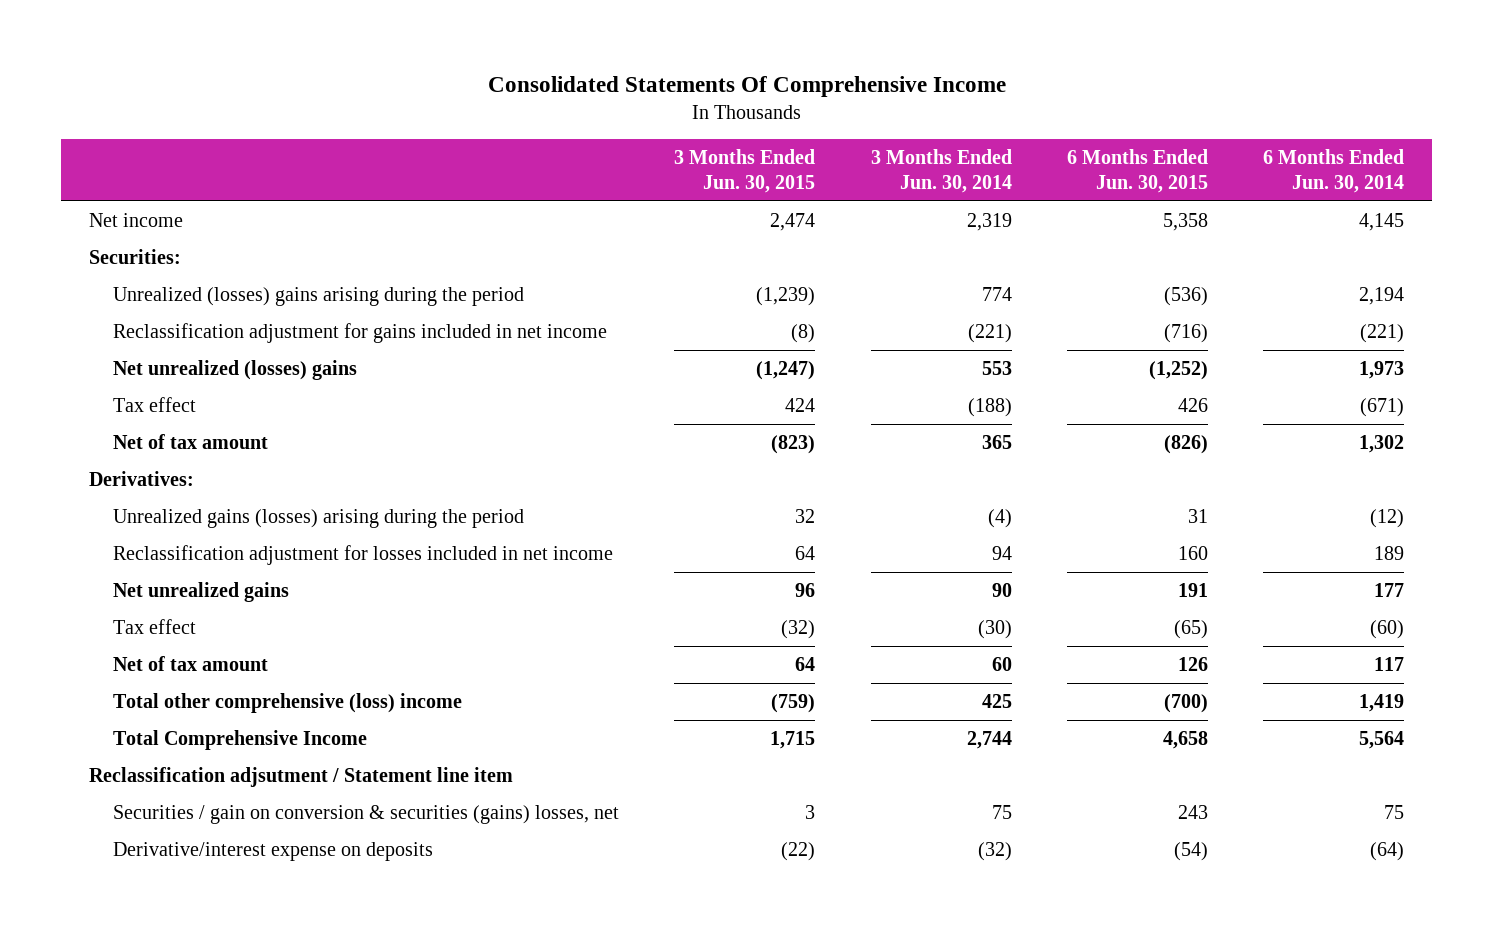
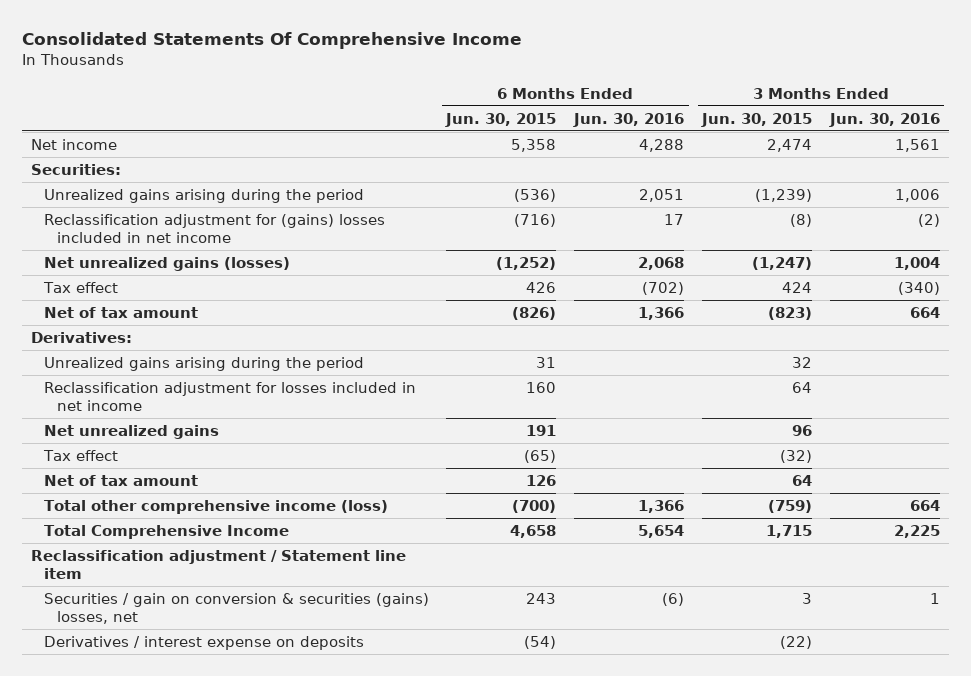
[870,148,1012,193] 3 Months Ended Jun. 30, 2014 -> none
[1263,148,1405,193] 6 Months Ended Jun. 30, 2014 -> none
none -> [573,112,685,127] Jun. 30, 2016
none -> [828,112,940,127] Jun. 30, 2016
[112,287,524,307] Unrealized (losses) gains arising during the period -> [43,189,364,204] Unrealized gains arising during the period
[112,323,607,344] Reclassification adjustment for gains included in net income -> [43,214,385,244] Reclassification adjustment for (gains) losses included in net income
[112,360,357,381] Net unrealized (losses) gains -> [43,257,290,272] Net unrealized gains (losses)
[112,509,524,529] Unrealized gains (losses) arising during the period -> [43,357,364,372] Unrealized gains arising during the period
[112,693,462,714] Total other comprehensive (loss) income -> [43,500,388,515] Total other comprehensive income (loss)
[88,767,513,788] Reclassification adjsutment / Statement line item -> [30,550,406,580] Reclassification adjustment / Statement line item
[112,842,433,862] Derivative/interest expense on deposits -> [43,636,364,651] Derivatives / interest expense on deposits

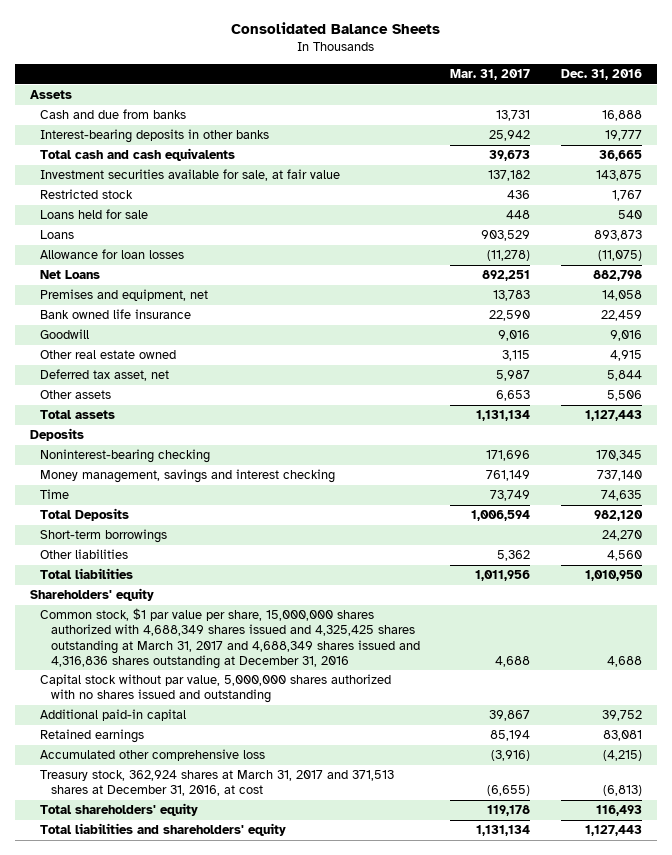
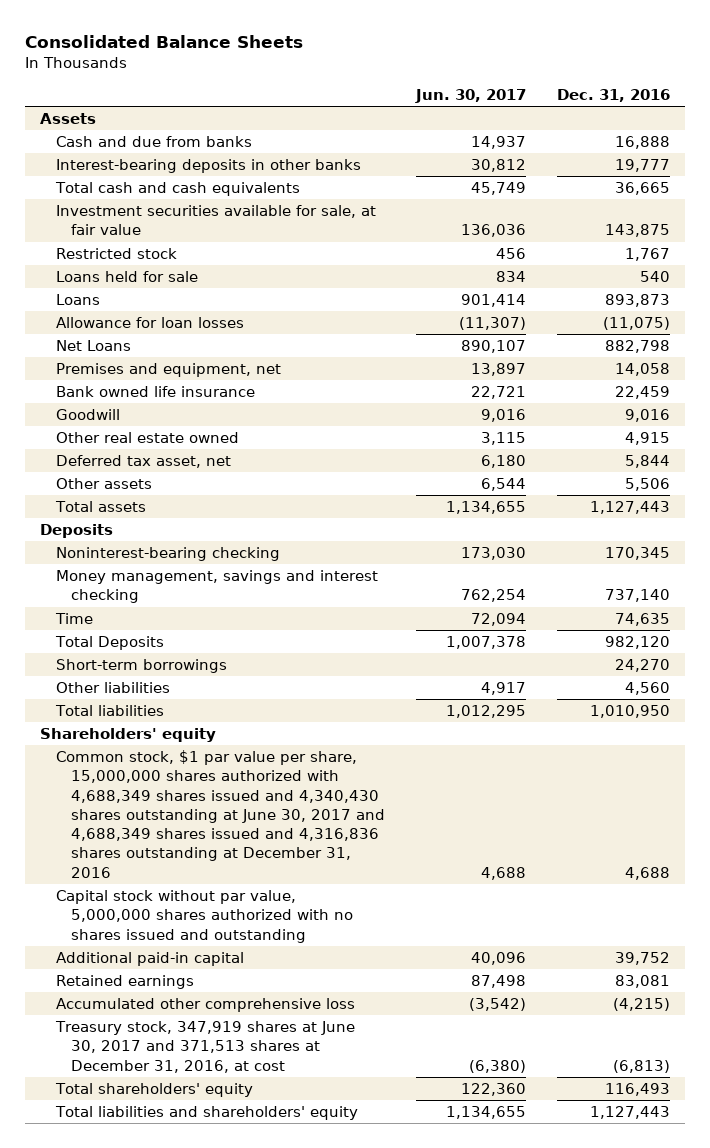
[450,69,531,81] Mar. 31, 2017 -> none
none -> [415,89,527,104] Jun. 30, 2017
[40,608,420,669] Common stock, $1 par value per share, 15,000,000 shares authorized with 4,688,349 shares issued and 4,325,425 shares outstanding at March 31, 2017 and 4,688,349 shares issued and 4,316,836 shares outstanding at December 31, 2016 -> [55,750,386,878] Common stock, $1 par value per share, 15,000,000 shares authorized with 4,688,349 shares issued and 4,340,430 shares outstanding at June 30, 2017 and 4,688,349 shares issued and 4,316,836 shares outstanding at December 31, 2016
[40,770,395,797] Treasury stock, 362,924 shares at March 31, 2017 and 371,513 shares at December 31, 2016, at cost -> [54,1021,355,1073] Treasury stock, 347,919 shares at June 30, 2017 and 371,513 shares at December 31, 2016, at cost

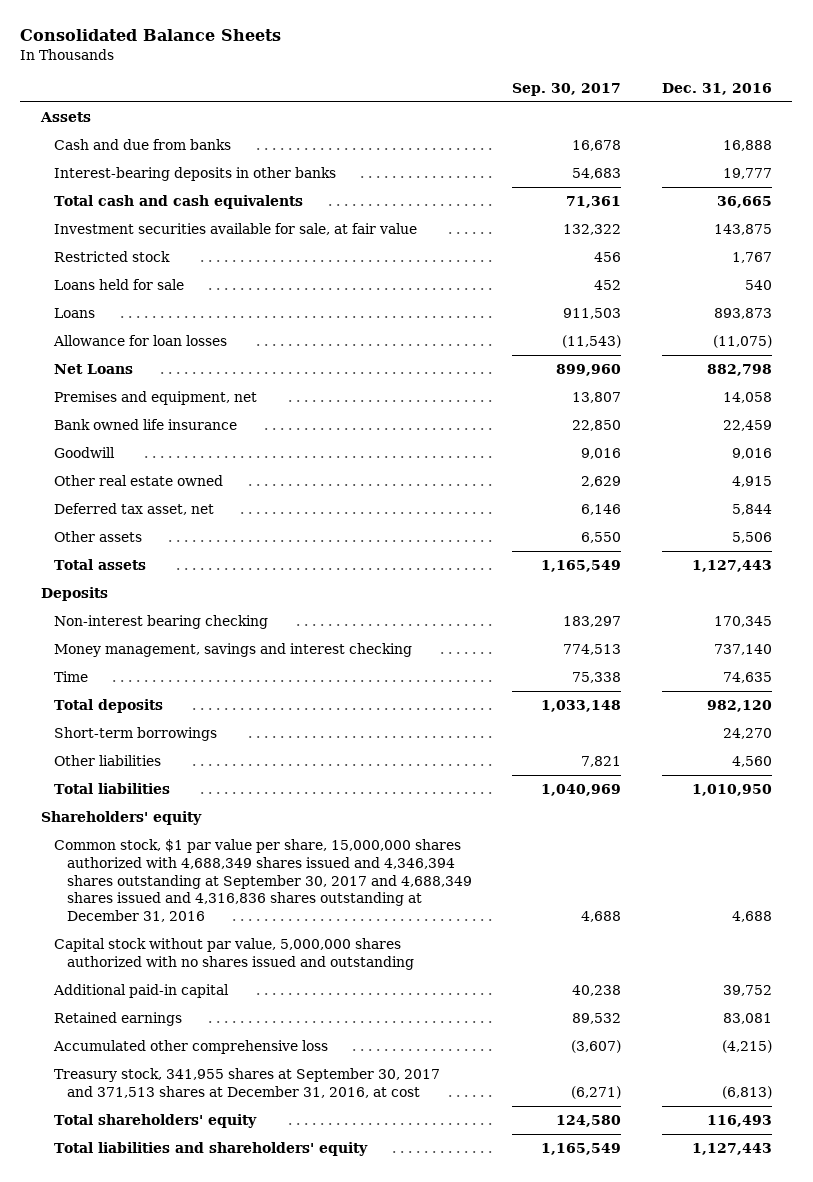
[415,89,527,104] Jun. 30, 2017 -> none
none -> [512,82,622,96] Sep. 30, 2017
[55,547,280,562] Noninterest-bearing checking -> [53,615,268,630] Non-interest bearing checking
[54,636,164,651] Total Deposits -> [53,699,163,714] Total deposits
[55,750,386,878] Common stock, $1 par value per share, 15,000,000 shares authorized with 4,688,349 shares issued and 4,340,430 shares outstanding at June 30, 2017 and 4,688,349 shares issued and 4,316,836 shares outstanding at December 31, 2016 -> [53,839,472,923] Common stock, $1 par value per share, 15,000,000 shares authorized with 4,688,349 shares issued and 4,346,394 shares outstanding at September 30, 2017 and 4,688,349 shares issued and 4,316,836 shares outstanding at December 31, 2016
[54,1021,355,1073] Treasury stock, 347,919 shares at June 30, 2017 and 371,513 shares at December 31, 2016, at cost -> [53,1068,440,1098] Treasury stock, 341,955 shares at September 30, 2017 and 371,513 shares at December 31, 2016, at cost

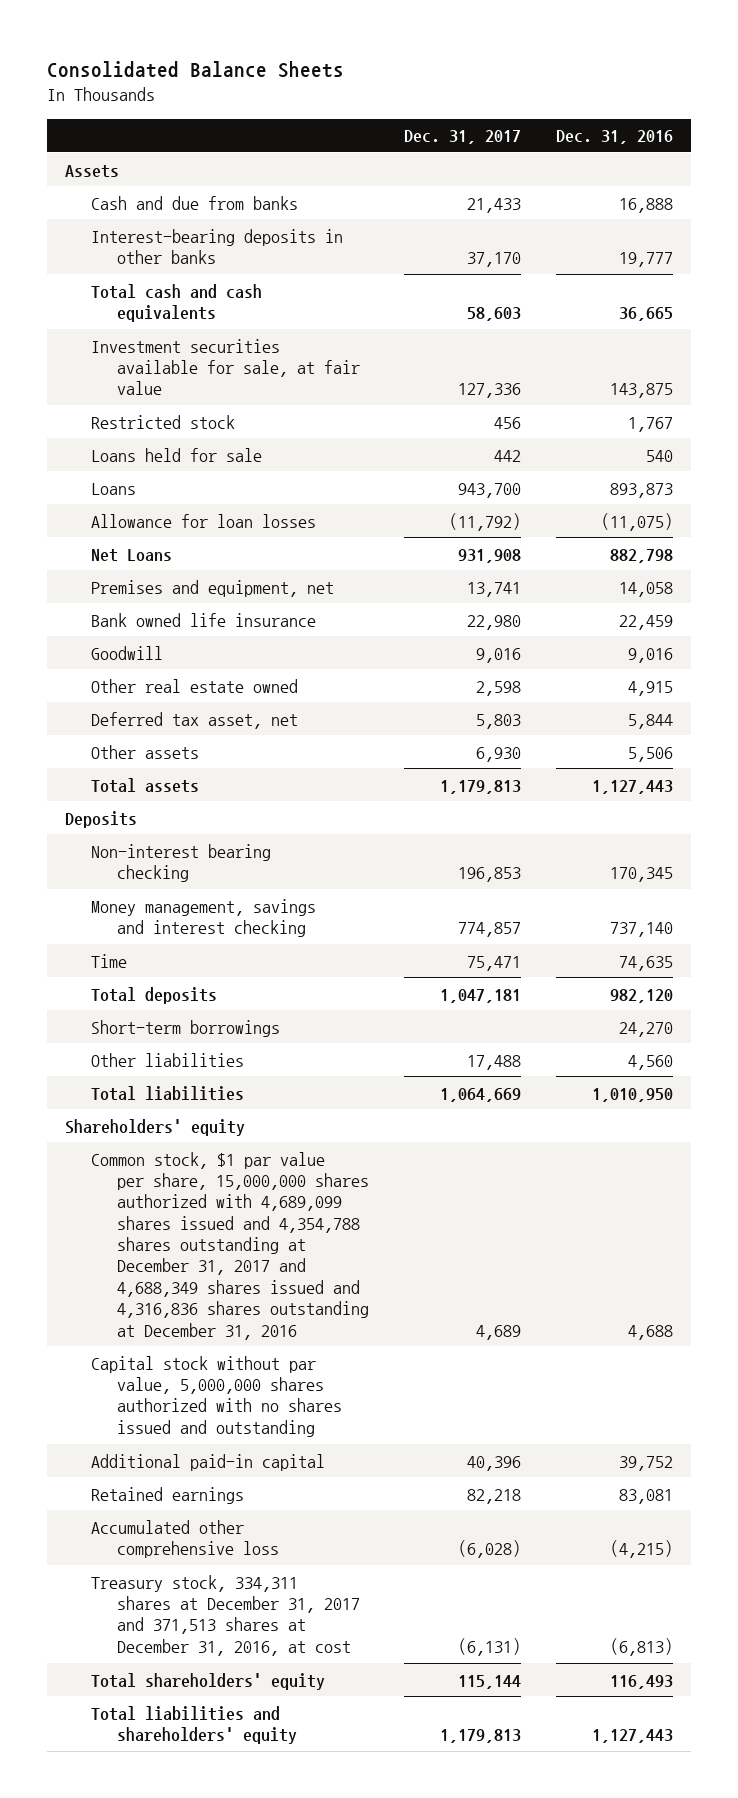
[512,82,622,96] Sep. 30, 2017 -> none
none -> [403,130,521,145] Dec. 31, 2017
[53,839,472,923] Common stock, $1 par value per share, 15,000,000 shares authorized with 4,688,349 shares issued and 4,346,394 shares outstanding at September 30, 2017 and 4,688,349 shares issued and 4,316,836 shares outstanding at December 31, 2016 -> [90,1151,369,1340] Common stock, $1 par value per share, 15,000,000 shares authorized with 4,689,099 shares issued and 4,354,788 shares outstanding at December 31, 2017 and 4,688,349 shares issued and 4,316,836 shares outstanding at December 31, 2016
[53,1068,440,1098] Treasury stock, 341,955 shares at September 30, 2017 and 371,513 shares at December 31, 2016, at cost -> [90,1574,360,1656] Treasury stock, 334,311 shares at December 31, 2017 and 371,513 shares at December 31, 2016, at cost

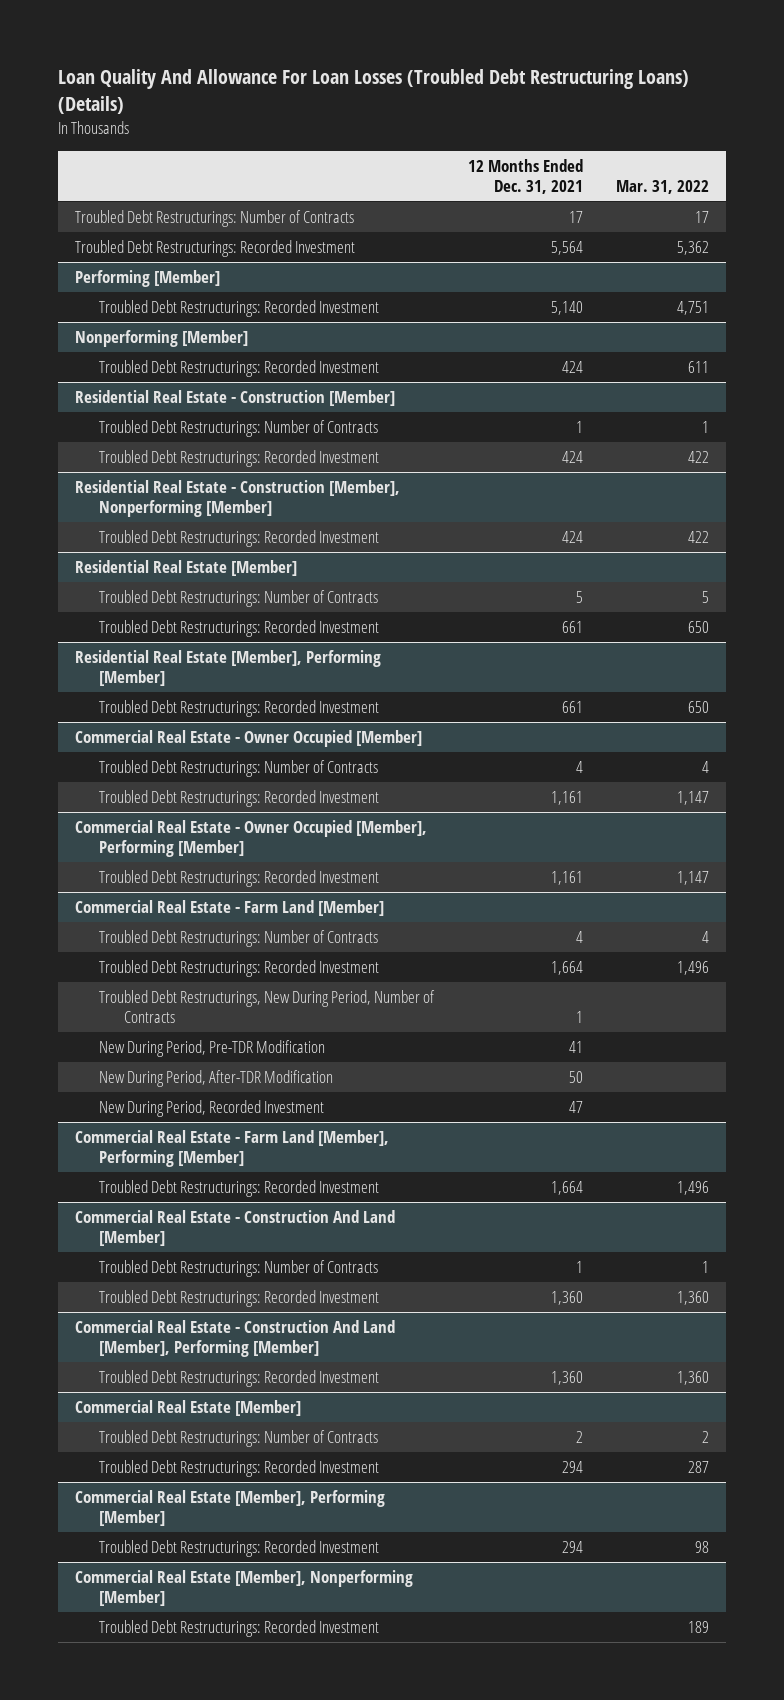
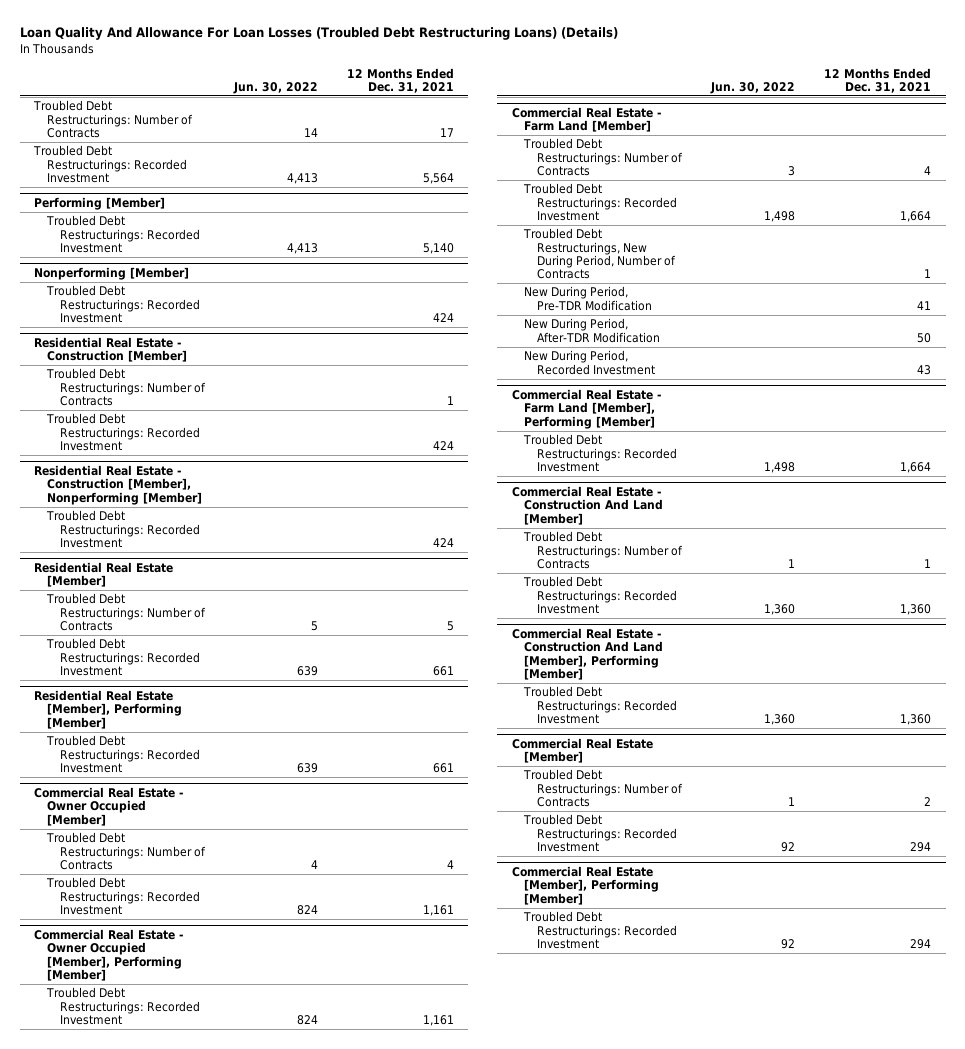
[616,179,710,194] Mar. 31, 2022 -> none
none -> [232,82,318,95] Jun. 30, 2022
[568,1101,583,1114] 47 -> [917,364,932,375] 43
[74,1570,413,1606] Commercial Real Estate [Member], Nonperforming [Member] -> none
[99,1620,380,1638] Troubled Debt Restructurings: Recorded Investment -> none

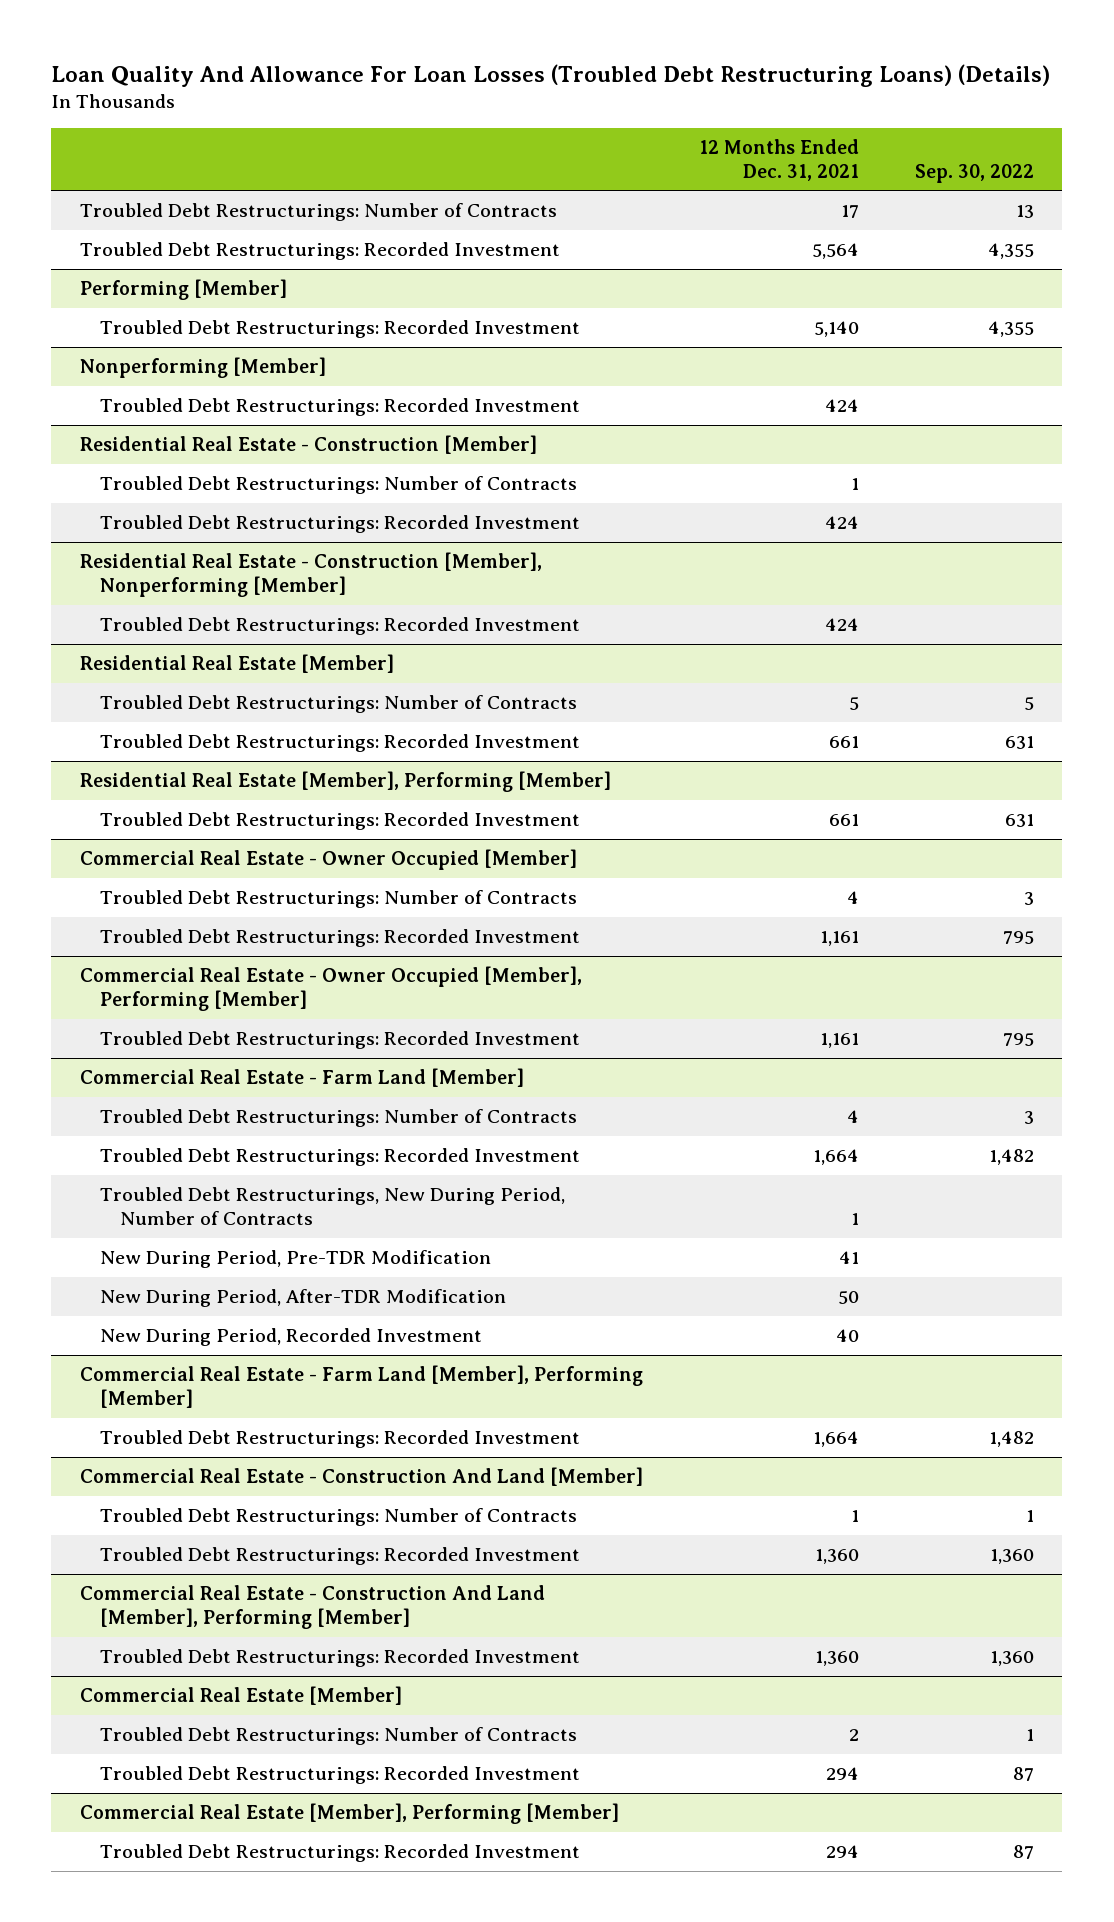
[232,82,318,95] Jun. 30, 2022 -> none
none -> [915,163,1035,183] Sep. 30, 2022
[917,364,932,375] 43 -> [835,1329,859,1343] 40

